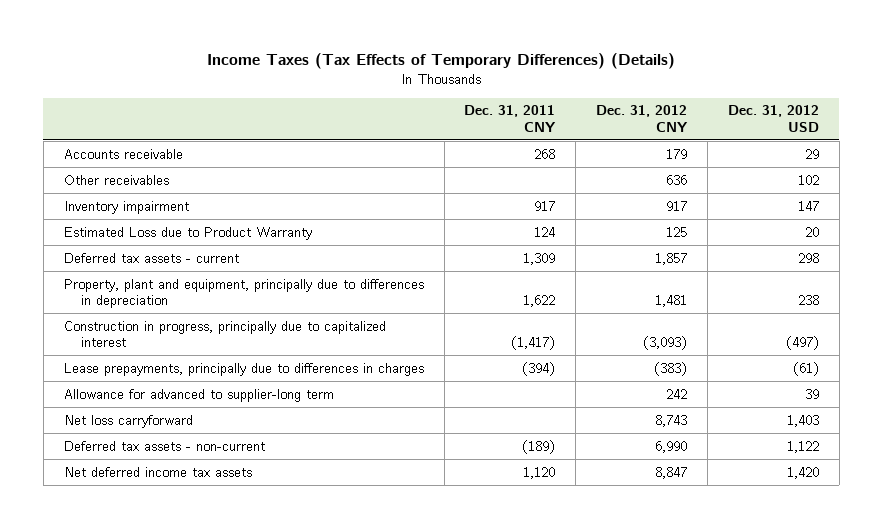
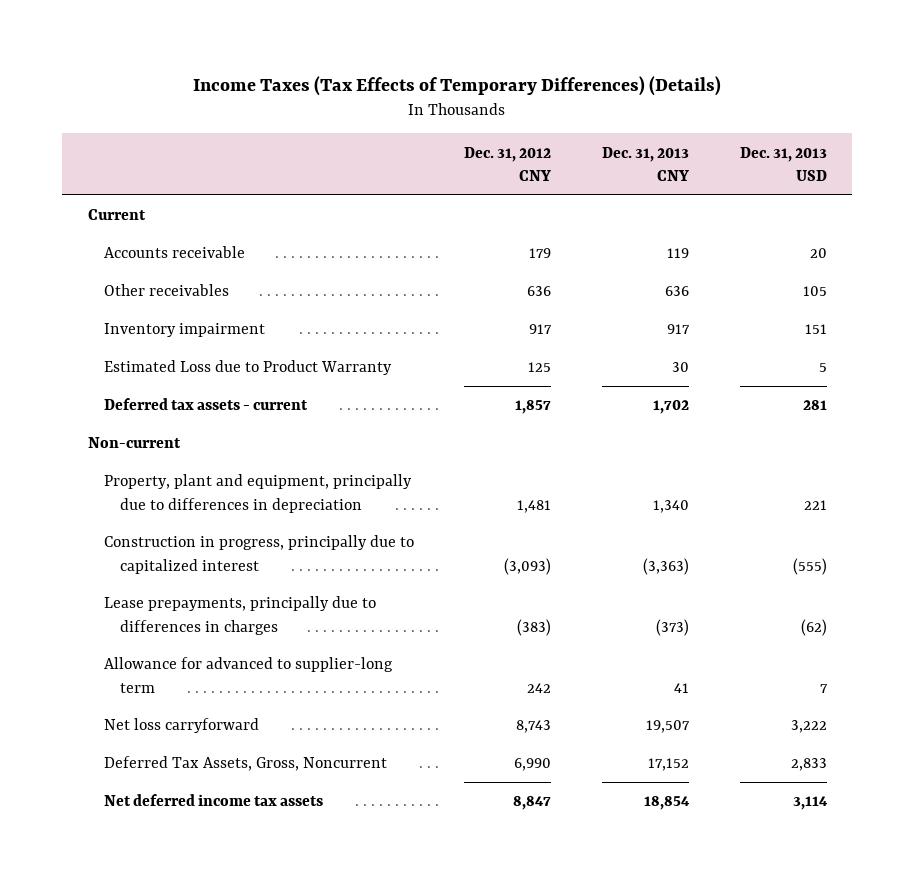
[464,105,557,132] Dec. 31, 2011 CNY -> none
[727,105,819,132] Dec. 31, 2012 USD -> none
none -> [602,146,690,182] Dec. 31, 2013 CNY
none -> [739,146,827,182] Dec. 31, 2013 USD
none -> [87,209,146,221] Current
none -> [87,437,181,449] Non-current
[63,440,265,451] Deferred tax assets - non-current -> [103,756,387,772] Deferred Tax Assets, Gross, Noncurrent

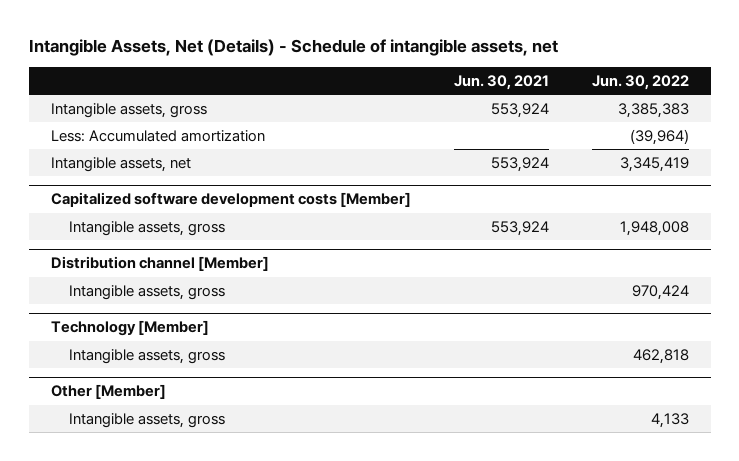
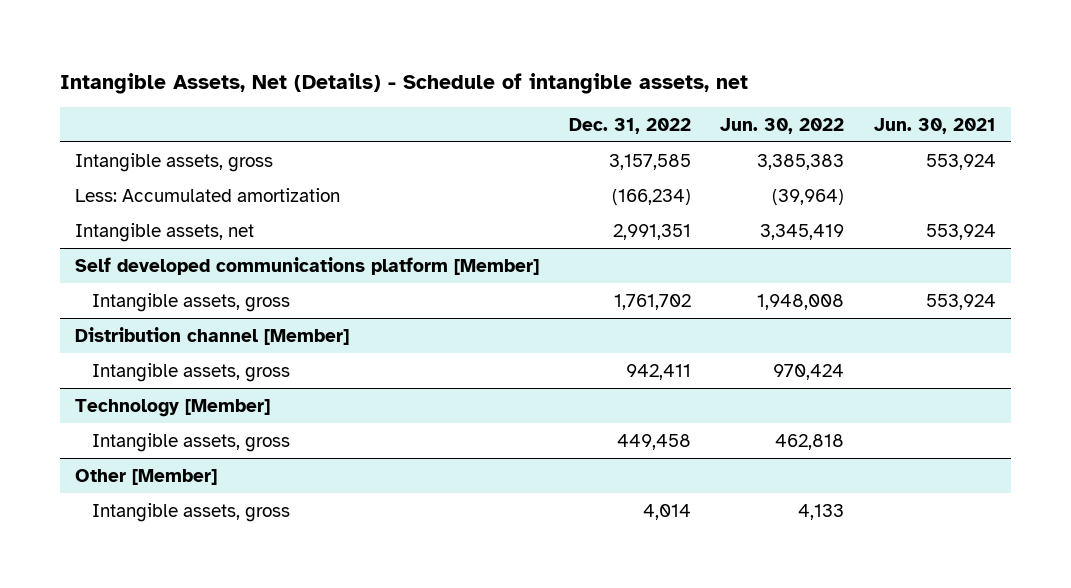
none -> [568,117,691,134] Dec. 31, 2022
[50,192,411,208] Capitalized software development costs [Member] -> [75,256,540,275] Self developed communications platform [Member]

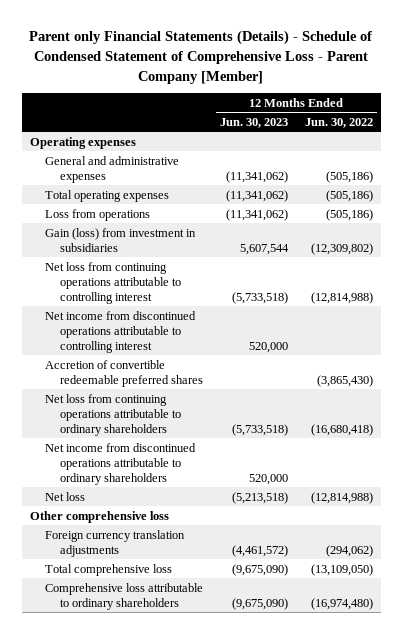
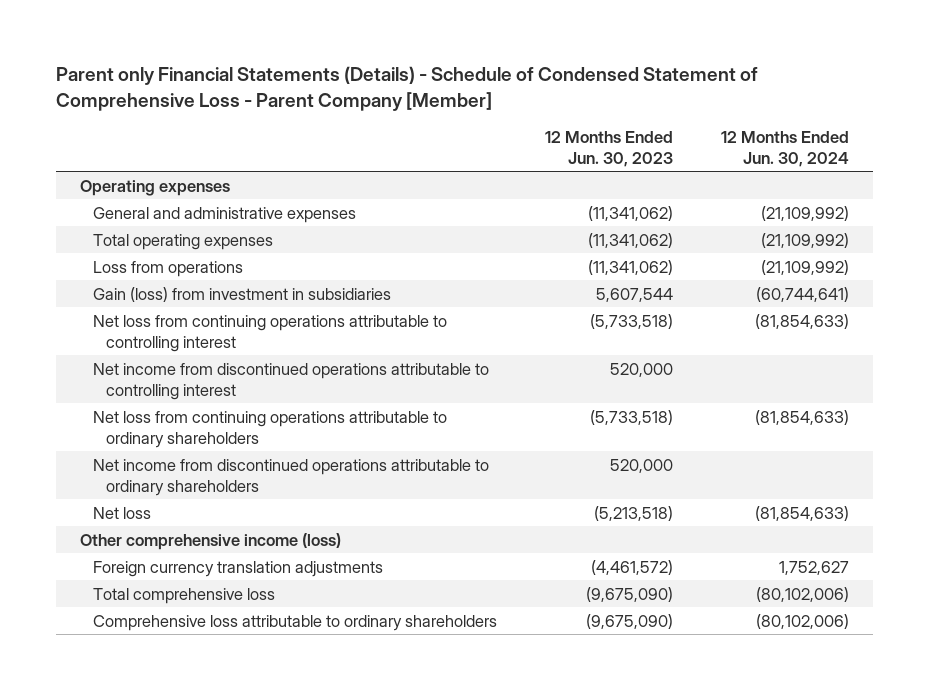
[304,117,373,128] Jun. 30, 2022 -> none
none -> [720,130,849,167] 12 Months Ended Jun. 30, 2024
[44,359,203,387] Accretion of convertible redeemable preferred shares -> none
[30,510,170,523] Other comprehensive loss -> [79,532,341,550] Other comprehensive income (loss)

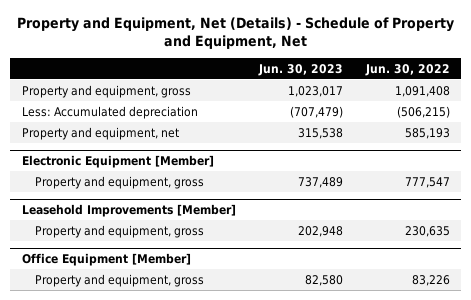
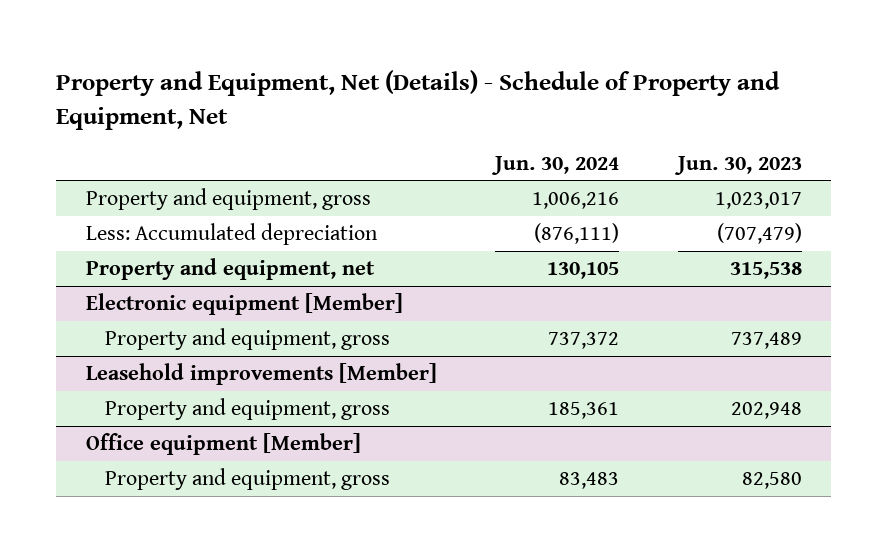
[364,63,450,76] Jun. 30, 2022 -> none
none -> [491,155,620,175] Jun. 30, 2024
[21,155,214,169] Electronic Equipment [Member] -> [85,293,403,316] Electronic equipment [Member]
[21,204,236,218] Leasehold Improvements [Member] -> [85,363,437,386] Leasehold improvements [Member]
[21,253,191,267] Office Equipment [Member] -> [85,433,361,456] Office equipment [Member]

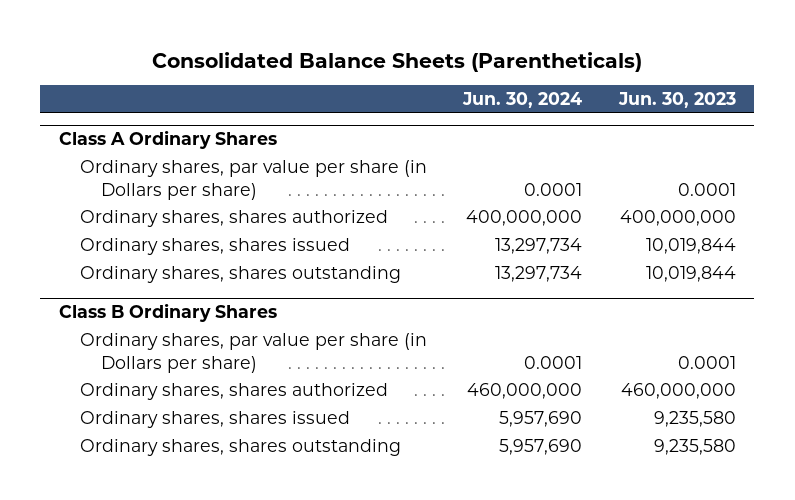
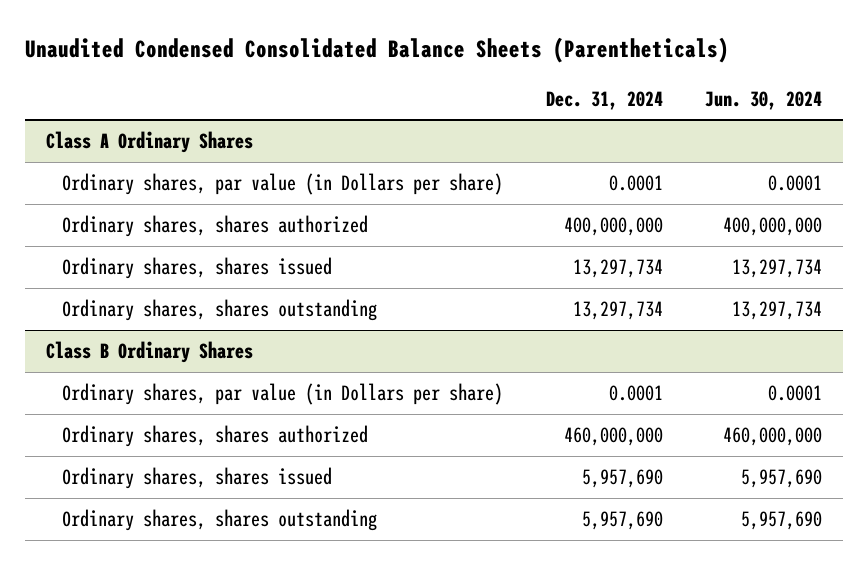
[152,51,643,72] Consolidated Balance Sheets (Parentheticals) -> [24,36,729,63] Unaudited Condensed Consolidated Balance Sheets (Parentheticals)
[618,92,737,109] Jun. 30, 2023 -> none
none -> [545,90,663,110] Dec. 31, 2024
[79,159,427,200] Ordinary shares, par value per share (in Dollars per share) -> [62,173,504,196] Ordinary shares, par value (in Dollars per share)
[79,332,427,373] Ordinary shares, par value per share (in Dollars per share) -> [62,383,504,406] Ordinary shares, par value (in Dollars per share)

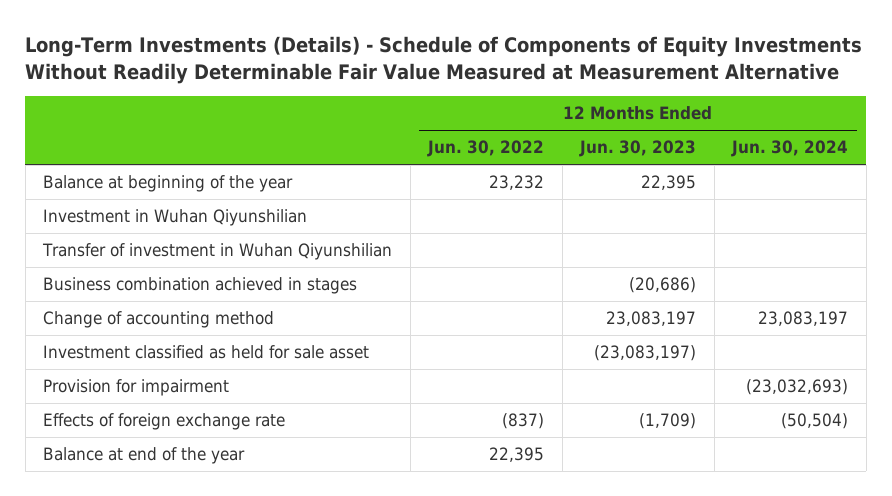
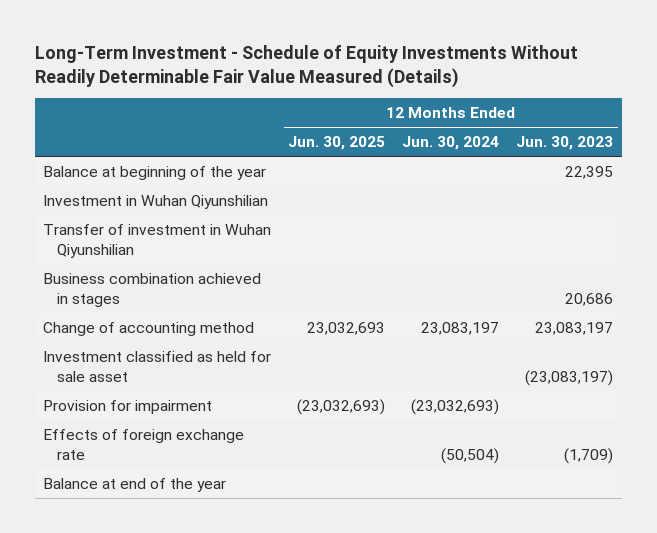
[25,35,863,84] Long-Term Investments (Details) - Schedule of Components of Equity Investments Without Readily Determinable Fair Value Measured at Measurement Alternative -> [34,44,578,88] Long-Term Investment - Schedule of Equity Investments Without Readily Determinable Fair Value Measured (Details)
[427,140,545,158] Jun. 30, 2022 -> none
none -> [288,136,386,151] Jun. 30, 2025
[629,277,697,294] (20,686) -> [565,292,614,306] 20,686

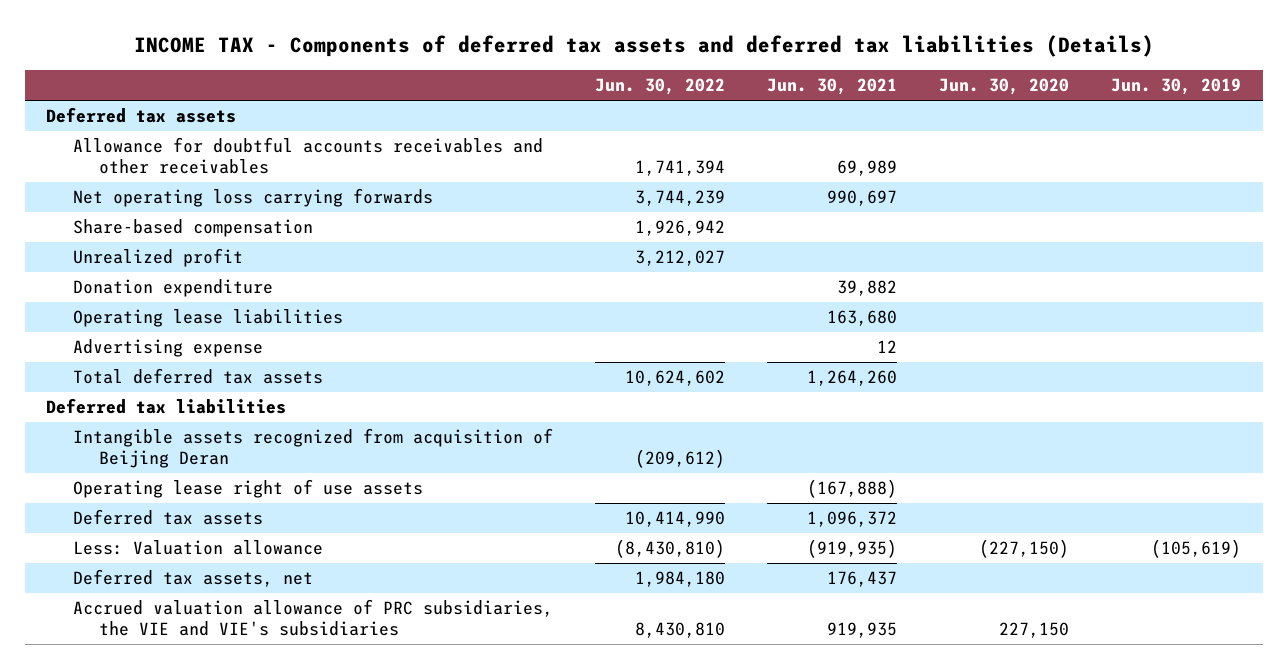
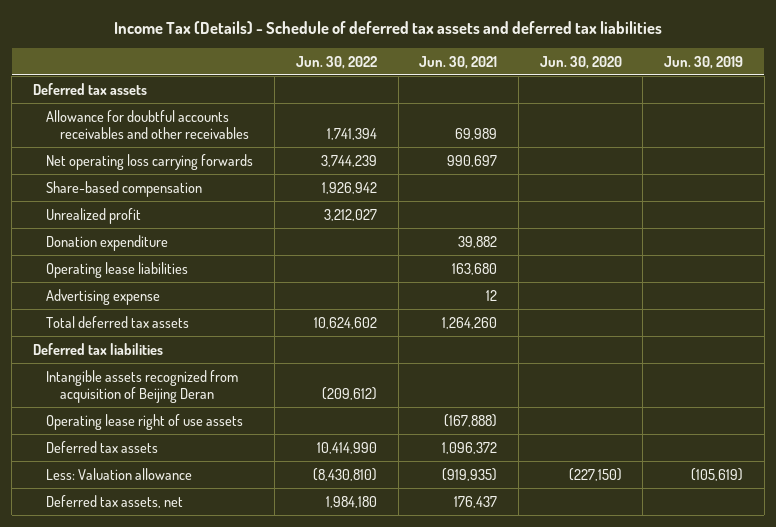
[133,35,1154,58] INCOME TAX - Components of deferred tax assets and deferred tax liabilities (Details) -> [114,21,663,35] Income Tax (Details) - Schedule of deferred tax assets and deferred tax liabilities
[72,599,553,637] Accrued valuation allowance of PRC subsidiaries, the VIE and VIE's subsidiaries -> none

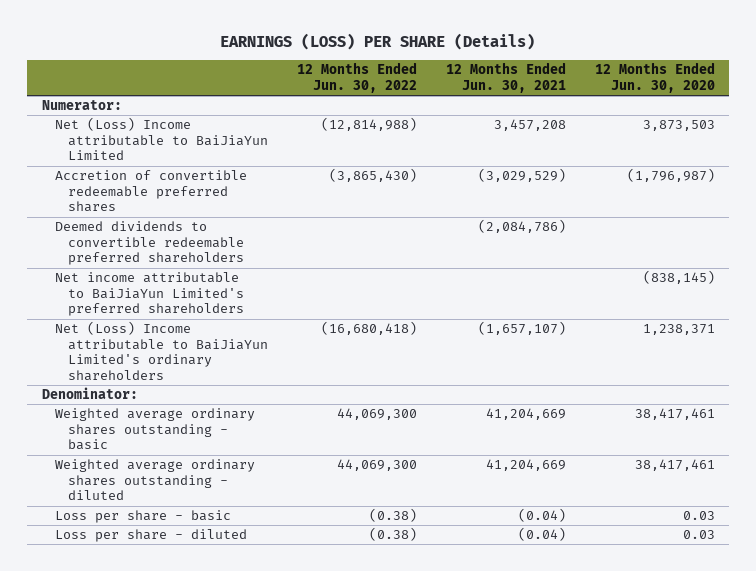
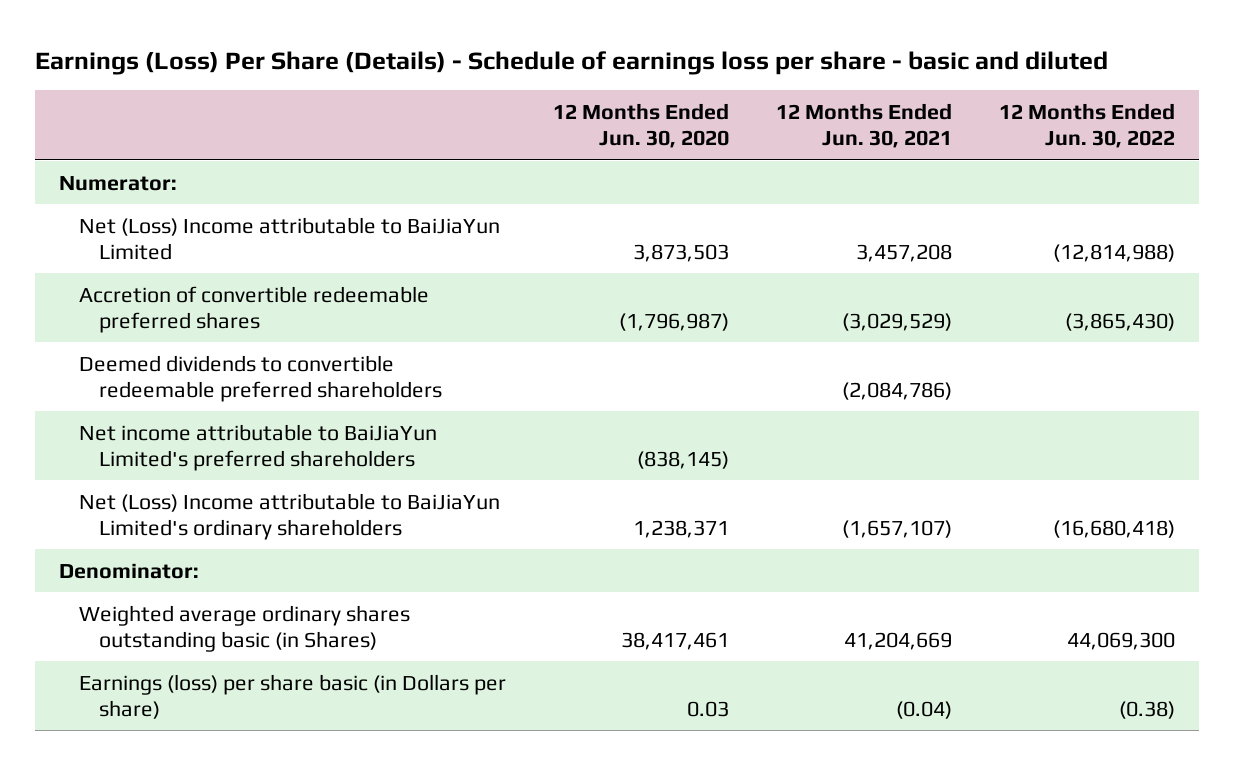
[220,33,536,51] EARNINGS (LOSS) PER SHARE (Details) -> [34,50,1108,75] Earnings (Loss) Per Share (Details) - Schedule of earnings loss per share - basic and diluted
[54,459,255,501] Weighted average ordinary shares outstanding - diluted -> none
[54,529,247,543] Loss per share - diluted -> none
[54,408,255,451] Weighted average ordinary shares outstanding - basic -> [78,604,410,652] Weighted average ordinary shares outstanding basic (in Shares)
[54,510,231,524] Loss per share - basic -> [78,673,506,719] Earnings (loss) per share basic (in Dollars per share)

